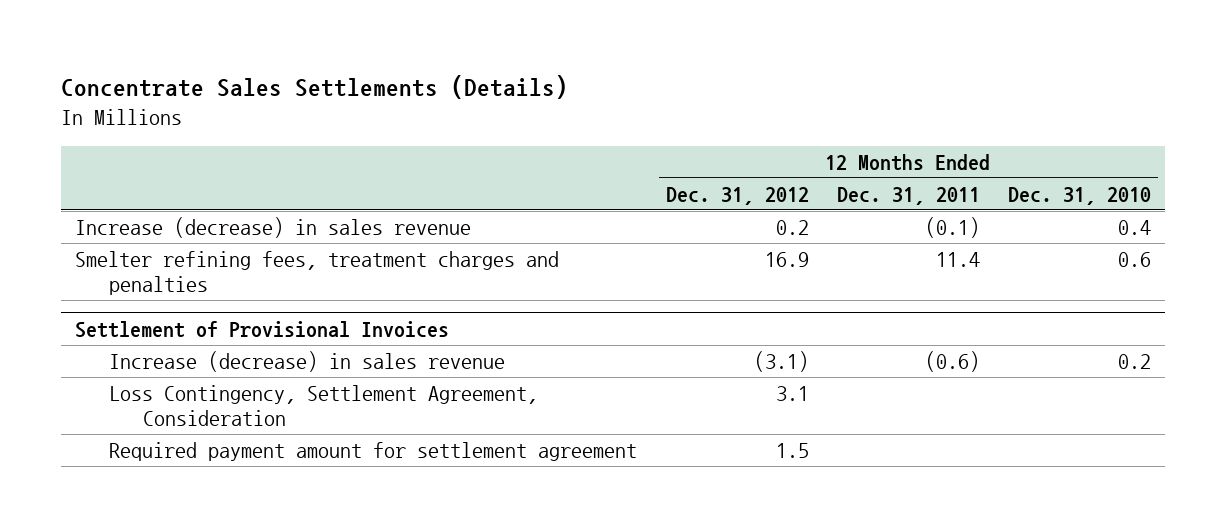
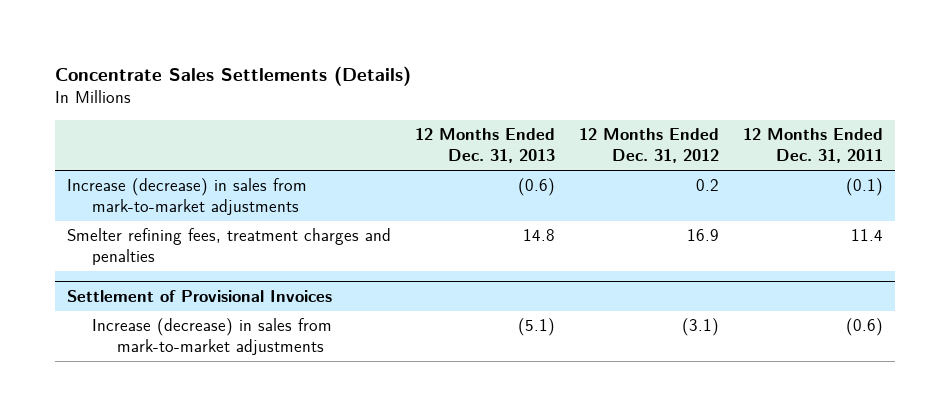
[1008,186,1152,205] Dec. 31, 2010 -> none
none -> [415,128,556,164] 12 Months Ended Dec. 31, 2013
[75,216,472,238] Increase (decrease) in sales revenue -> [67,178,308,216] Increase (decrease) in sales from mark-to-market adjustments
[109,384,539,427] Loss Contingency, Settlement Agreement, Consideration -> none
[109,441,638,461] Required payment amount for settlement agreement -> none
[109,350,506,372] Increase (decrease) in sales revenue -> [92,318,333,356] Increase (decrease) in sales from mark-to-market adjustments

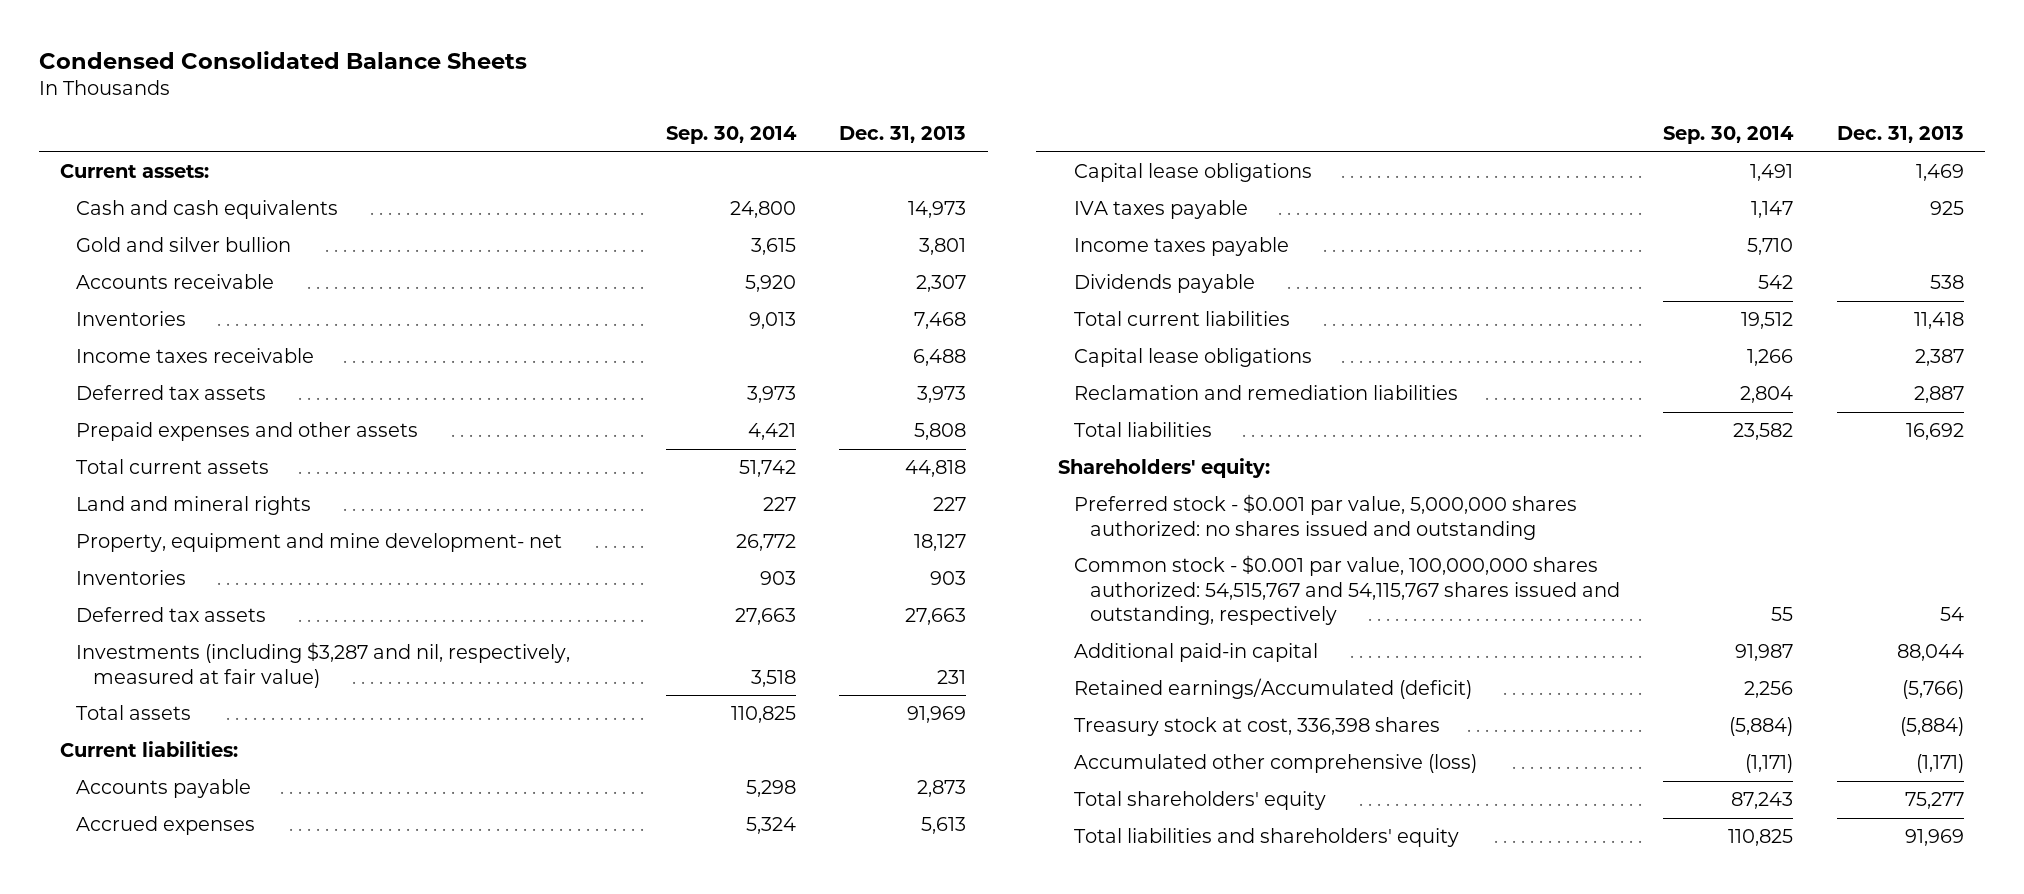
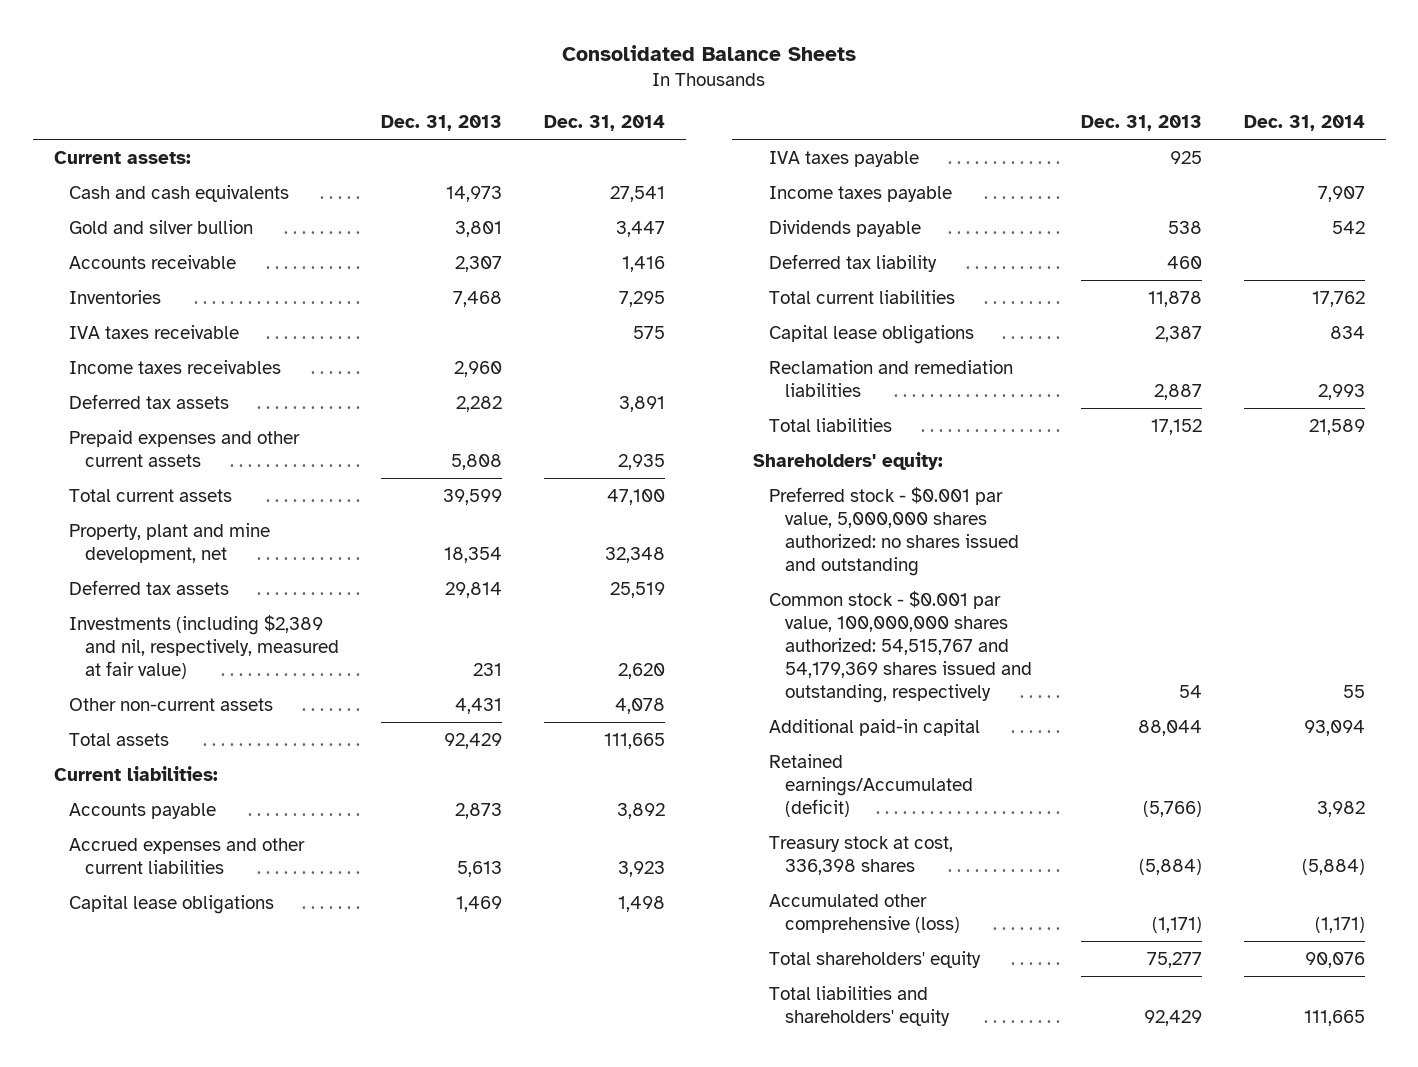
[38,50,527,69] Condensed Consolidated Balance Sheets -> [562,45,857,62] Consolidated Balance Sheets
[665,125,797,144] Sep. 30, 2014 -> none
none -> [544,114,666,131] Dec. 31, 2014
[76,496,312,516] Land and mineral rights -> none
[76,570,187,586] Inventories -> none
none -> [69,324,240,339] IVA taxes receivable
[76,348,315,364] Income taxes receivable -> [69,359,282,374] Income taxes receivables
[913,349,967,367] 6,488 -> [454,360,503,377] 2,960
[917,386,967,404] 3,973 -> [456,395,503,412] 2,282
[76,422,419,442] Prepaid expenses and other assets -> [69,429,301,467] Prepaid expenses and other current assets
[905,460,967,478] 44,818 -> [443,488,503,505] 39,599
[76,533,563,553] Property, equipment and mine development- net -> [69,522,271,563] Property, plant and mine development, net
[914,534,967,552] 18,127 -> [444,546,503,563] 18,354
[905,608,967,626] 27,663 -> [445,581,503,598] 29,814
[76,642,571,688] Investments (including $3,287 and nil, respectively, measured at fair value) -> [69,614,340,679] Investments (including $2,389 and nil, respectively, measured at fair value)
none -> [69,697,274,711] Other non-current assets
[907,706,967,724] 91,969 -> [444,732,503,749] 92,429
[76,816,256,836] Accrued expenses -> [69,837,306,874] Accrued expenses and other current liabilities
none -> [768,253,937,272] Deferred tax liability
[1913,312,1964,330] 11,418 -> [1147,290,1202,307] 11,878
[1905,423,1964,441] 16,692 -> [1150,418,1202,435] 17,152
[1073,555,1620,625] Common stock - $0.001 par value, 100,000,000 shares authorized: 54,515,767 and 54,115,767 shares issued and outstanding, respectively -> [768,590,1032,704] Common stock - $0.001 par value, 100,000,000 shares authorized: 54,515,767 and 54,179,369 shares issued and outstanding, respectively
[1904,829,1964,847] 91,969 -> [1143,1009,1202,1026] 92,429

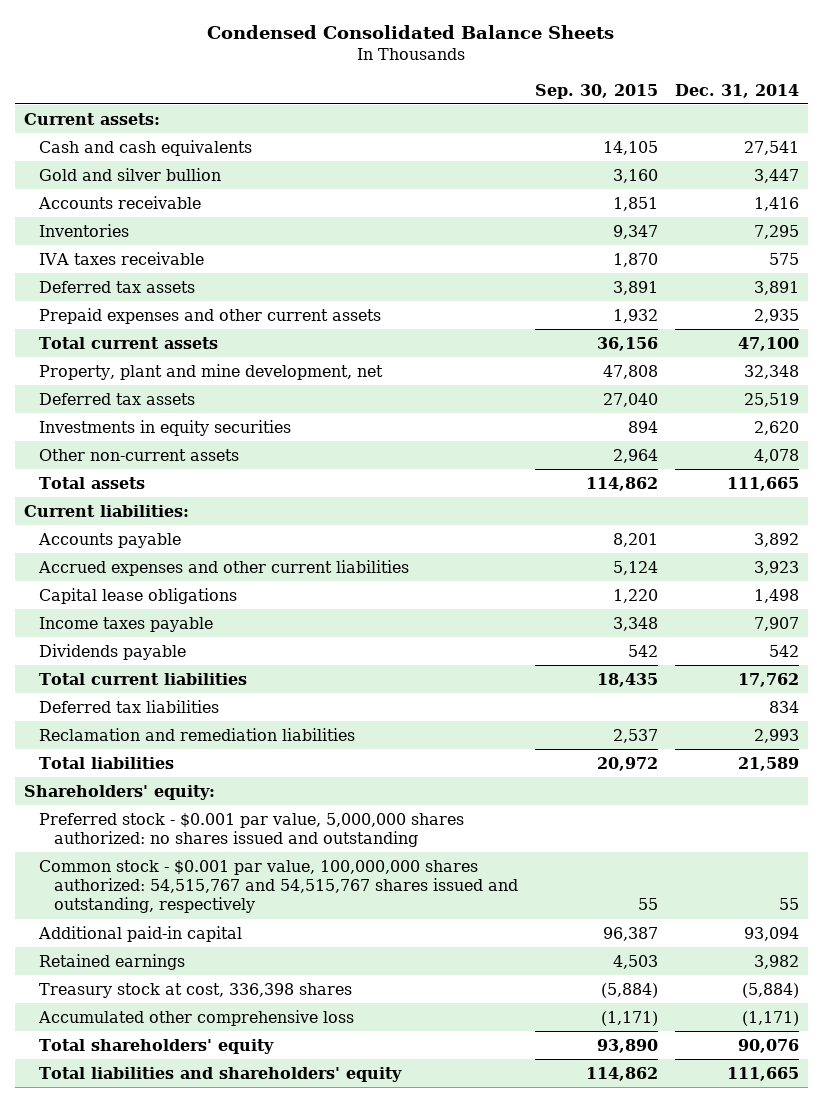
[562,45,857,62] Consolidated Balance Sheets -> [207,25,615,40] Condensed Consolidated Balance Sheets
[381,114,503,131] Dec. 31, 2013 -> none
none -> [535,83,659,99] Sep. 30, 2015
[69,359,282,374] Income taxes receivables -> none
[69,614,340,679] Investments (including $2,389 and nil, respectively, measured at fair value) -> [38,419,291,436] Investments in equity securities
[768,150,919,167] IVA taxes payable -> none
[768,253,937,272] Deferred tax liability -> none
[768,324,974,344] Capital lease obligations -> [38,699,219,713] Deferred tax liabilities
[768,590,1032,704] Common stock - $0.001 par value, 100,000,000 shares authorized: 54,515,767 and 54,179,369 shares issued and outstanding, respectively -> [38,859,518,914] Common stock - $0.001 par value, 100,000,000 shares authorized: 54,515,767 and 54,515,767 shares issued and outstanding, respectively
[768,753,973,817] Retained earnings/Accumulated (deficit) -> [38,953,185,970] Retained earnings
[768,893,960,933] Accumulated other comprehensive (loss) -> [37,1009,354,1026] Accumulated other comprehensive loss

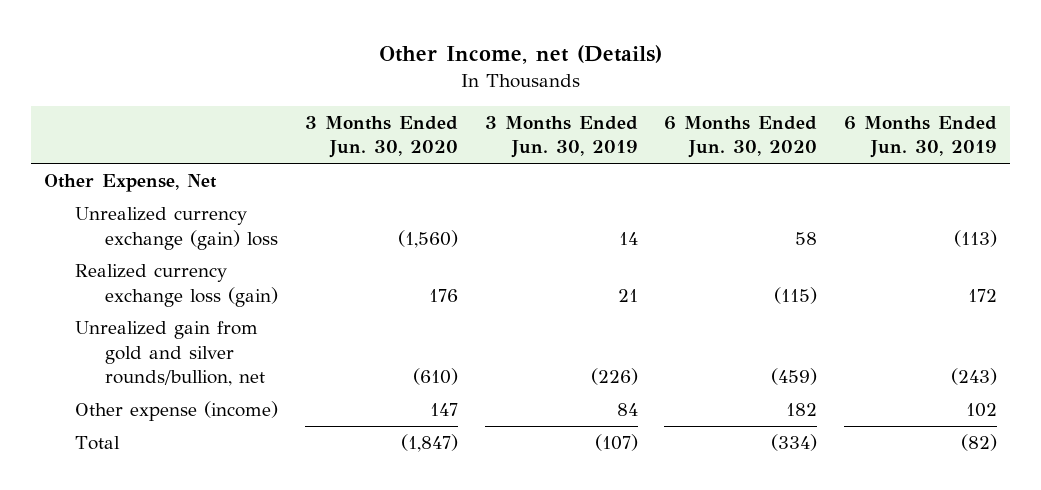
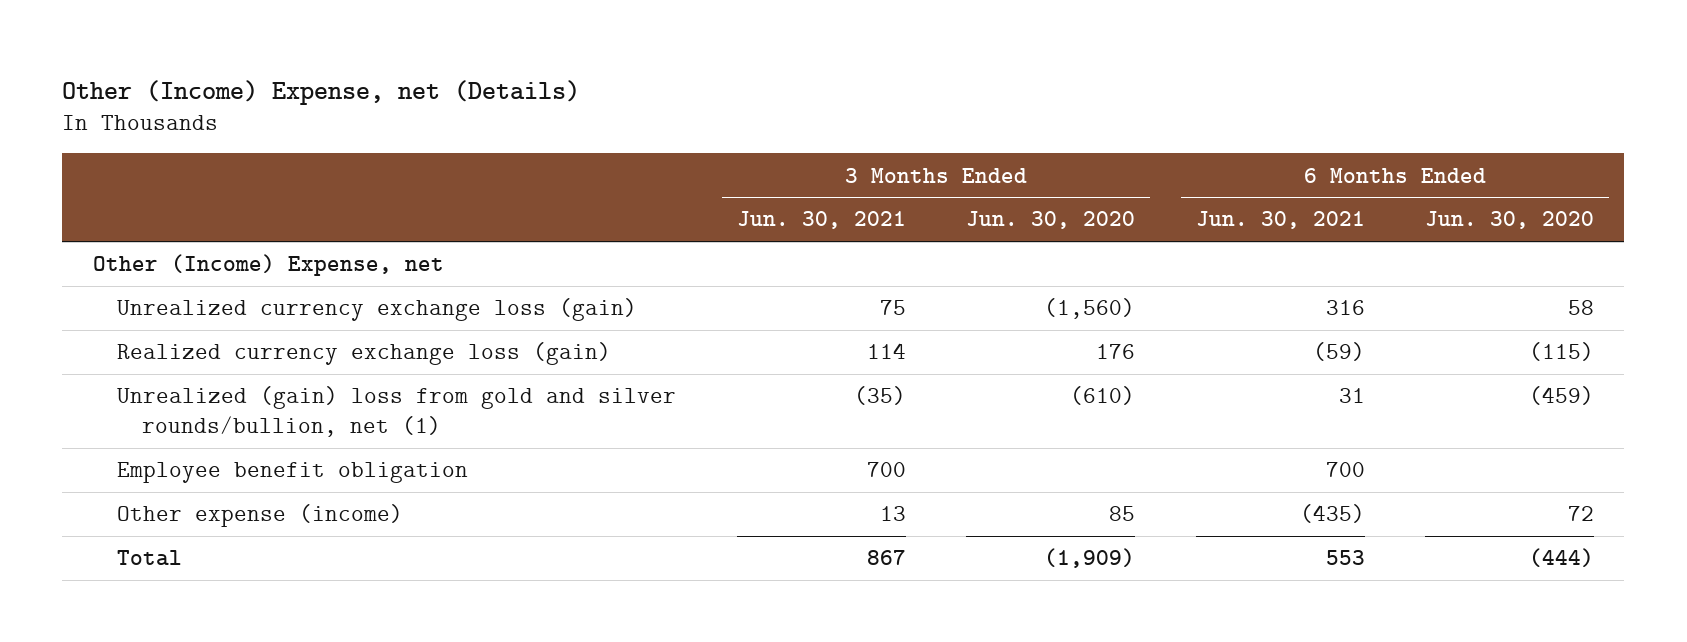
[378,44,662,64] Other Income, net (Details) -> [62,79,581,105] Other (Income) Expense, net (Details)
[484,115,638,159] 3 Months Ended Jun. 30, 2019 -> none
[844,115,998,159] 6 Months Ended Jun. 30, 2019 -> none
none -> [736,211,906,230] Jun. 30, 2021
none -> [1195,211,1365,230] Jun. 30, 2021
[44,173,218,192] Other Expense, Net -> [92,254,444,277] Other (Income) Expense, net
[74,206,279,250] Unrealized currency exchange (gain) loss -> [117,298,638,322] Unrealized currency exchange loss (gain)
[74,320,266,387] Unrealized gain from gold and silver rounds/bullion, net -> [117,386,677,437] Unrealized (gain) loss from gold and silver rounds/bullion, net (1)
none -> [117,462,469,484] Employee benefit obligation
[429,402,458,416] 147 -> [1109,506,1136,522] 85
[786,402,818,416] 182 -> [1568,506,1595,522] 72
[400,433,458,452] (1,847) -> [1044,548,1136,569] (1,909)
[771,433,818,451] (334) -> [1529,548,1595,568] (444)

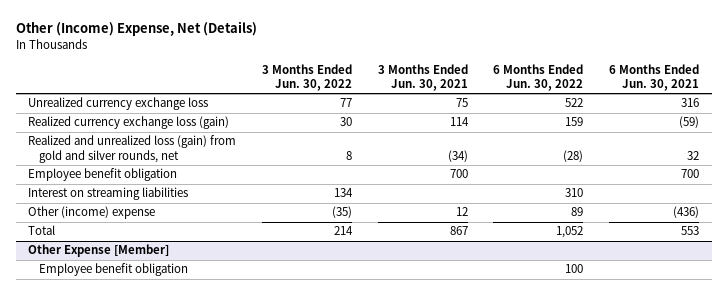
[62,79,581,105] Other (Income) Expense, net (Details) -> [15,21,257,37] Other (Income) Expense, Net (Details)
[966,211,1136,230] Jun. 30, 2020 -> none
[1425,211,1595,230] Jun. 30, 2020 -> none
none -> [262,64,353,92] 3 Months Ended Jun. 30, 2022
none -> [493,64,584,92] 6 Months Ended Jun. 30, 2022
[92,254,444,277] Other (Income) Expense, net -> none
[117,298,638,322] Unrealized currency exchange loss (gain) -> [28,97,209,111] Unrealized currency exchange loss
[117,386,677,437] Unrealized (gain) loss from gold and silver rounds/bullion, net (1) -> [28,135,237,163] Realized and unrealized loss (gain) from gold and silver rounds, net
[853,386,906,406] (35) -> [447,149,468,162] (34)
[1338,388,1365,404] 31 -> [686,150,699,160] 32
none -> [28,187,189,201] Interest on streaming liabilities
[117,504,404,528] Other expense (income) -> [28,206,156,220] Other (income) expense
[879,506,906,522] 13 -> [455,207,468,217] 12
[1299,504,1365,524] (435) -> [672,206,699,219] (436)
none -> [28,244,170,258] Other Expense [Member]
none -> [38,263,188,277] Employee benefit obligation

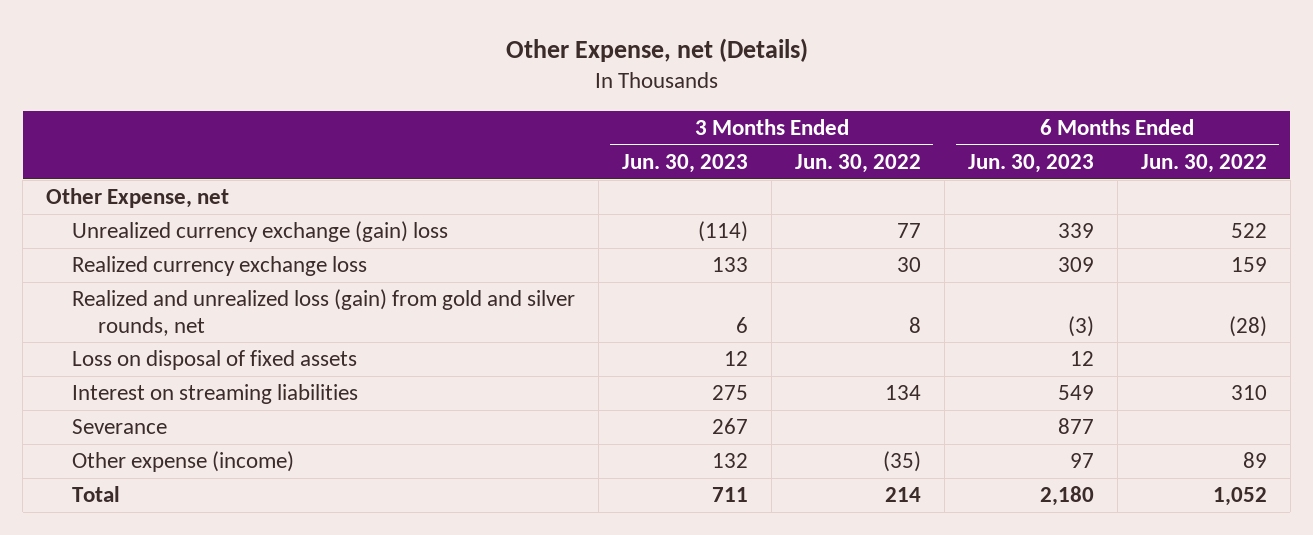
[15,21,257,37] Other (Income) Expense, Net (Details) -> [505,37,808,62] Other Expense, net (Details)
[377,64,468,92] 3 Months Ended Jun. 30, 2021 -> none
[608,64,699,92] 6 Months Ended Jun. 30, 2021 -> none
none -> [622,154,749,174] Jun. 30, 2023
none -> [967,154,1094,174] Jun. 30, 2023
none -> [46,188,230,209] Other Expense, net
[28,97,209,111] Unrealized currency exchange loss -> [72,221,449,243] Unrealized currency exchange (gain) loss
[28,116,230,130] Realized currency exchange loss (gain) -> [72,256,368,277] Realized currency exchange loss
[28,168,178,182] Employee benefit obligation -> none
none -> [72,350,358,371] Loss on disposal of fixed assets
none -> [72,419,168,435] Severance
[28,206,156,220] Other (income) expense -> [72,451,295,473] Other expense (income)
[28,244,170,258] Other Expense [Member] -> none
[38,263,188,277] Employee benefit obligation -> none

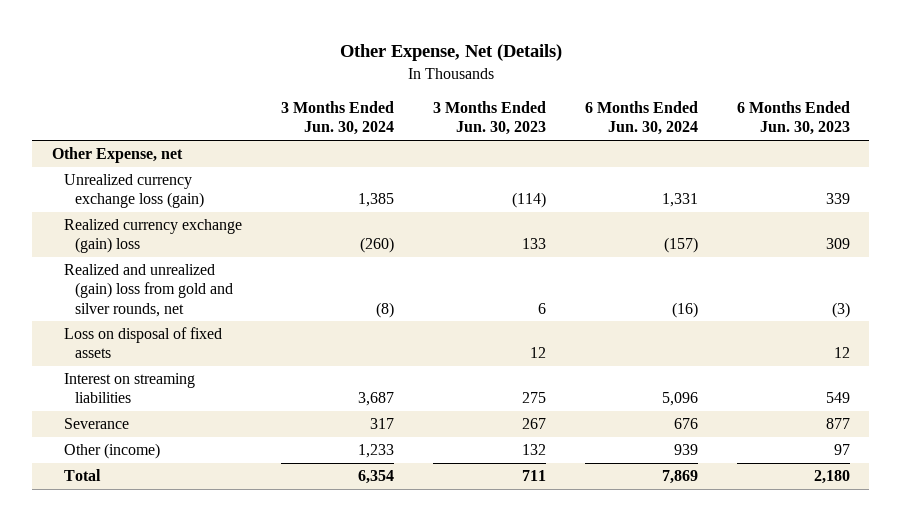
[505,37,808,62] Other Expense, net (Details) -> [339,44,562,62] Other Expense, Net (Details)
[794,154,921,174] Jun. 30, 2022 -> none
[1140,154,1267,174] Jun. 30, 2022 -> none
none -> [280,101,394,136] 3 Months Ended Jun. 30, 2024
none -> [584,101,698,136] 6 Months Ended Jun. 30, 2024
[72,221,449,243] Unrealized currency exchange (gain) loss -> [63,174,205,209] Unrealized currency exchange loss (gain)
[72,256,368,277] Realized currency exchange loss -> [63,219,242,254] Realized currency exchange (gain) loss
[72,289,576,336] Realized and unrealized loss (gain) from gold and silver rounds, net -> [63,264,234,317] Realized and unrealized (gain) loss from gold and silver rounds, net
[72,451,295,473] Other expense (income) -> [63,443,160,460] Other (income)

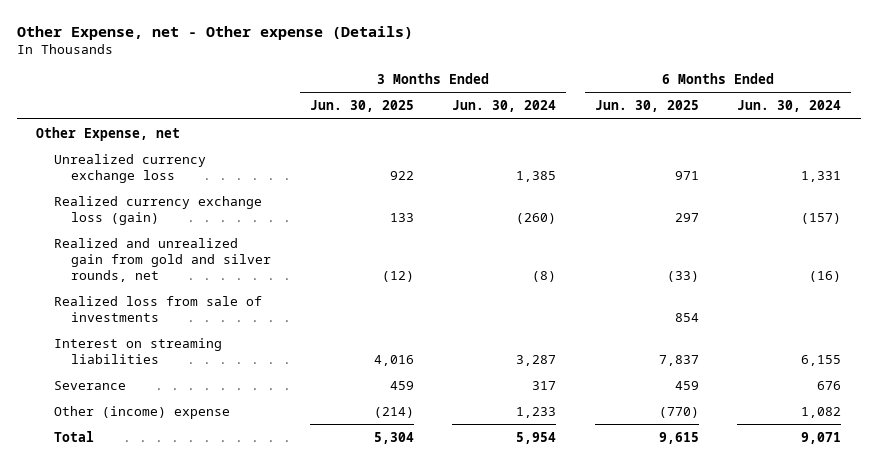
[339,44,562,62] Other Expense, Net (Details) -> [16,25,413,40] Other Expense, net - Other expense (Details)
[432,101,546,136] 3 Months Ended Jun. 30, 2023 -> none
[736,101,850,136] 6 Months Ended Jun. 30, 2023 -> none
none -> [309,100,414,113] Jun. 30, 2025
none -> [594,100,699,113] Jun. 30, 2025
[63,327,222,359] Loss on disposal of fixed assets -> none
[63,174,205,209] Unrealized currency exchange loss (gain) -> [53,153,206,183] Unrealized currency exchange loss
[63,219,242,254] Realized currency exchange (gain) loss -> [53,195,262,225] Realized currency exchange loss (gain)
[63,264,234,317] Realized and unrealized (gain) loss from gold and silver rounds, net -> [53,237,272,282] Realized and unrealized gain from gold and silver rounds, net
none -> [53,295,262,322] Realized loss from sale of investments
[357,392,394,407] 3,687 -> [516,354,557,366] 3,287
[661,392,698,407] 5,096 -> [801,354,842,366] 6,155
[63,443,160,460] Other (income) -> [53,405,230,419] Other (income) expense
[673,444,698,456] 939 -> [801,406,842,418] 1,082
[357,470,394,485] 6,354 -> [516,431,557,444] 5,954
[661,470,698,485] 7,869 -> [801,431,842,444] 9,071

